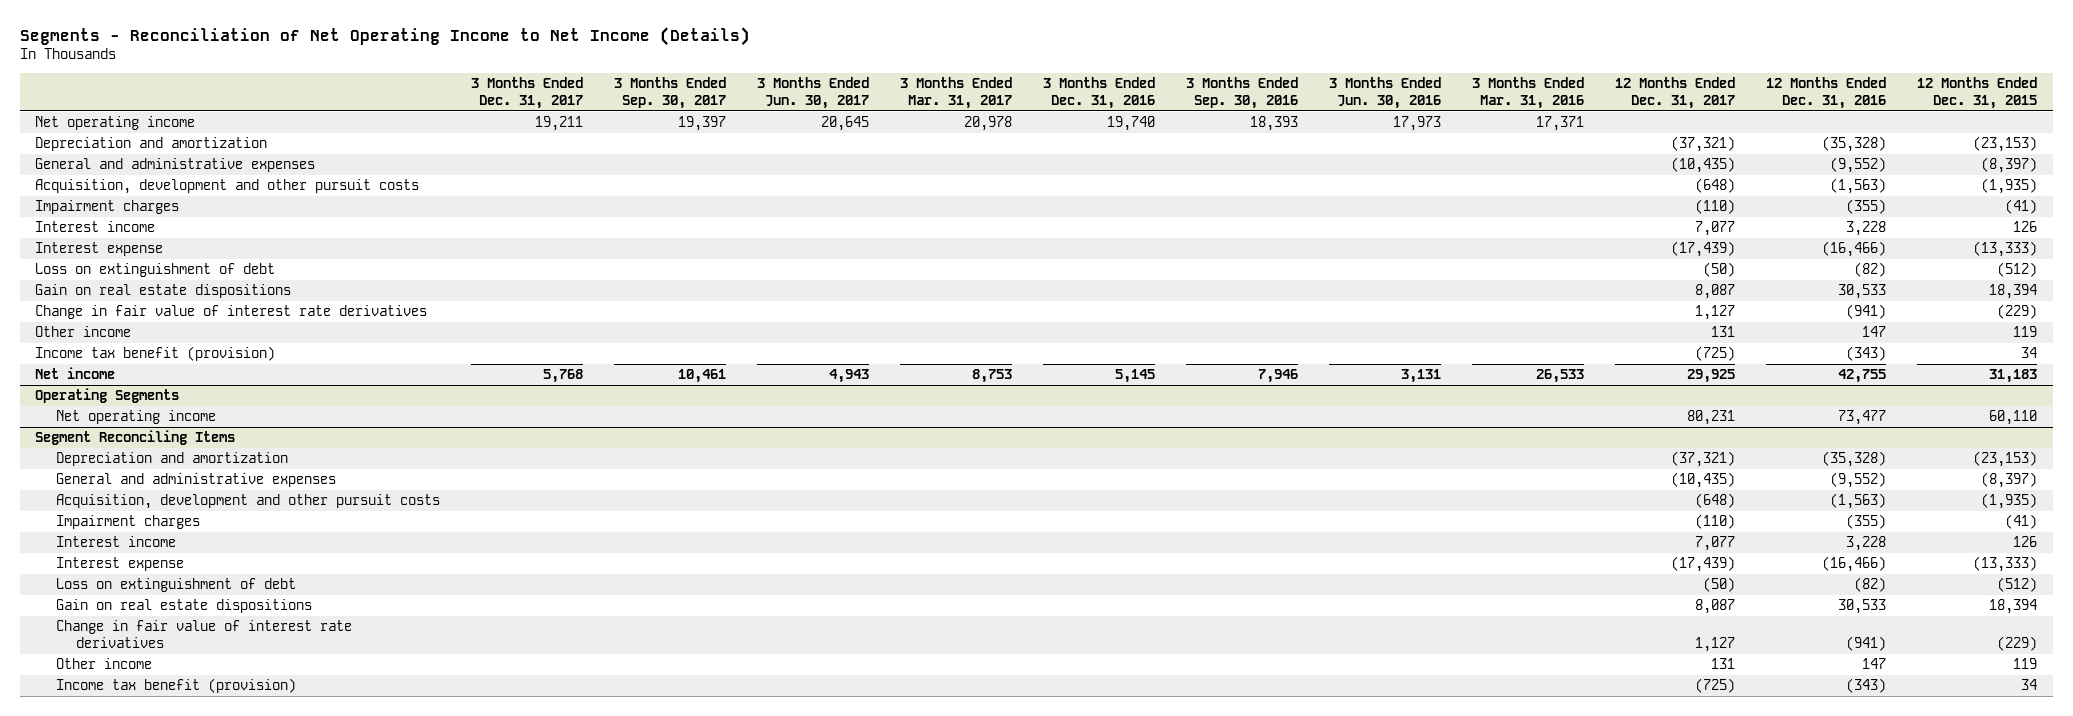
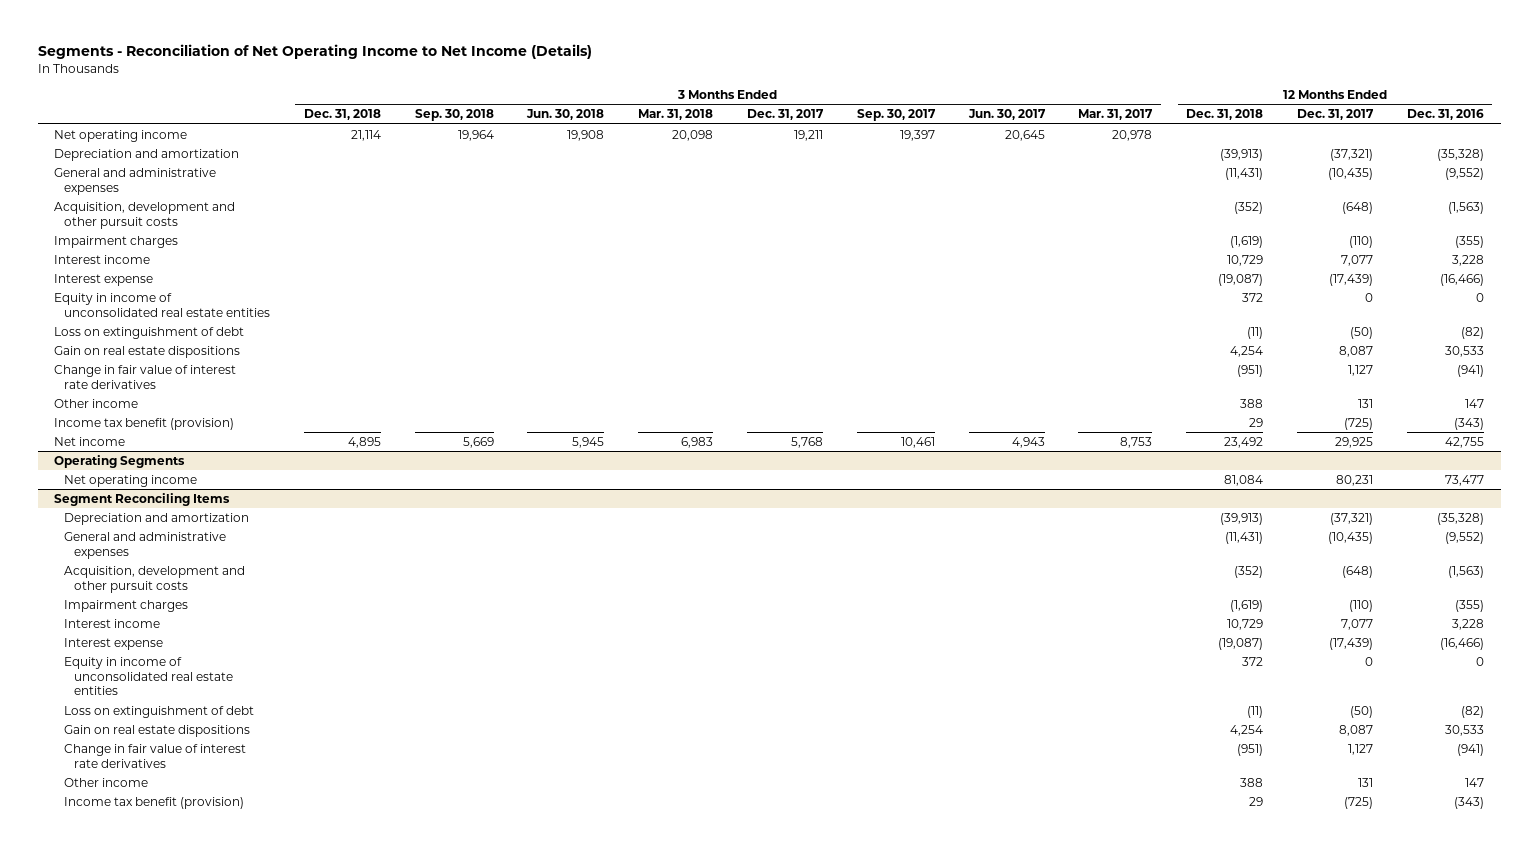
[1043,76,1156,109] 3 Months Ended Dec. 31, 2016 -> none
[1186,76,1299,109] 3 Months Ended Sep. 30, 2016 -> none
[1329,76,1442,109] 3 Months Ended Jun. 30, 2016 -> none
[1472,76,1585,109] 3 Months Ended Mar. 31, 2016 -> none
[1917,76,2038,109] 12 Months Ended Dec. 31, 2015 -> none
none -> [303,109,381,121] Dec. 31, 2018
none -> [414,109,494,122] Sep. 30, 2018
none -> [526,109,605,121] Jun. 30, 2018
none -> [638,109,714,121] Mar. 31, 2018
none -> [1186,109,1264,121] Dec. 31, 2018
none -> [54,292,271,317] Equity in income of unconsolidated real estate entities
none -> [64,656,233,696] Equity in income of unconsolidated real estate entities

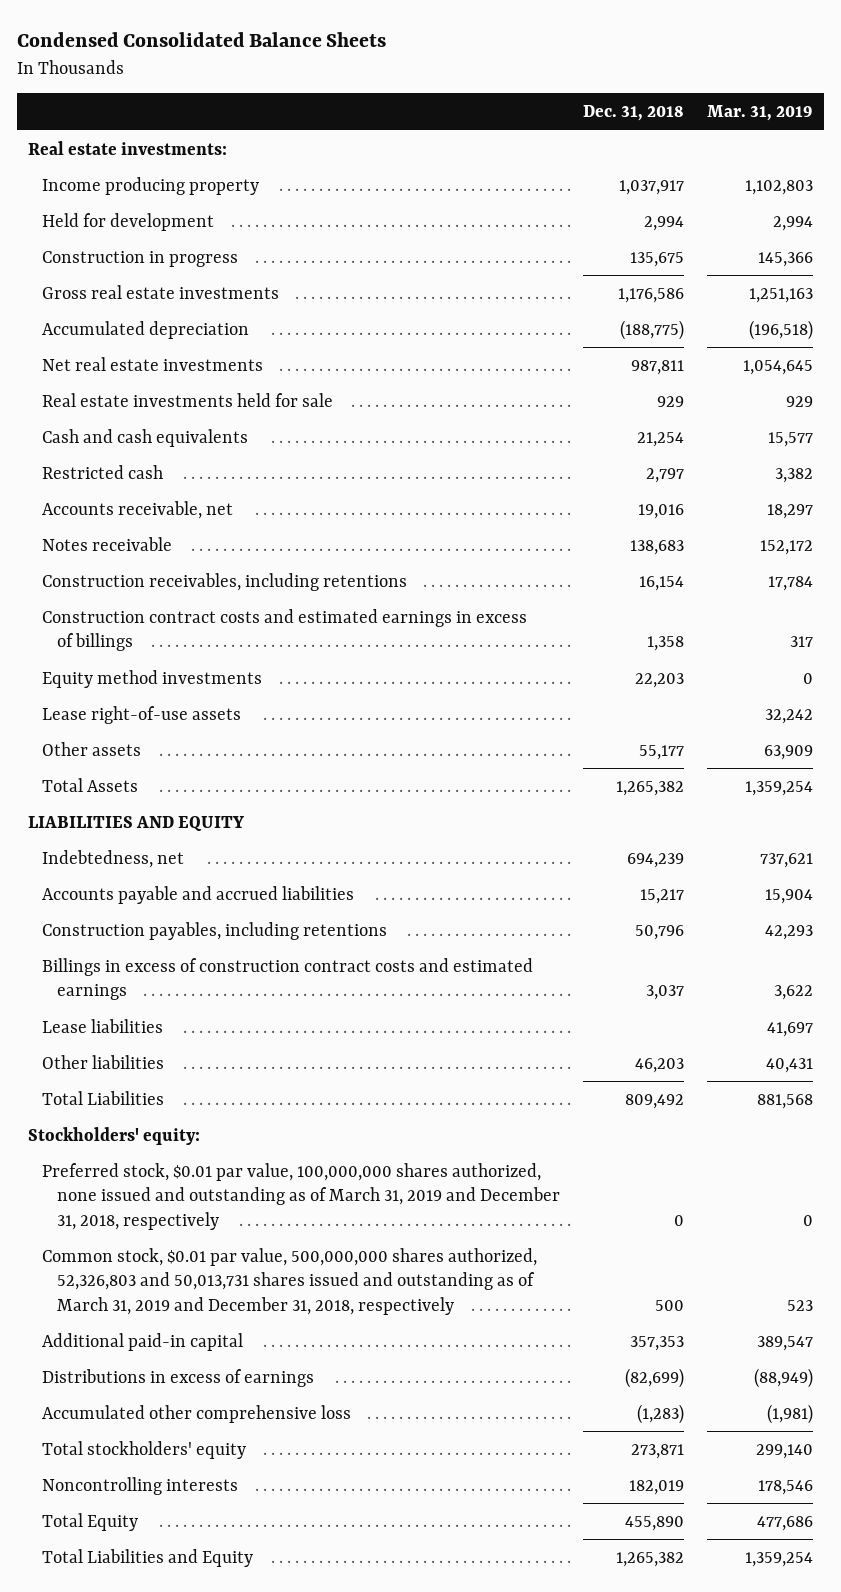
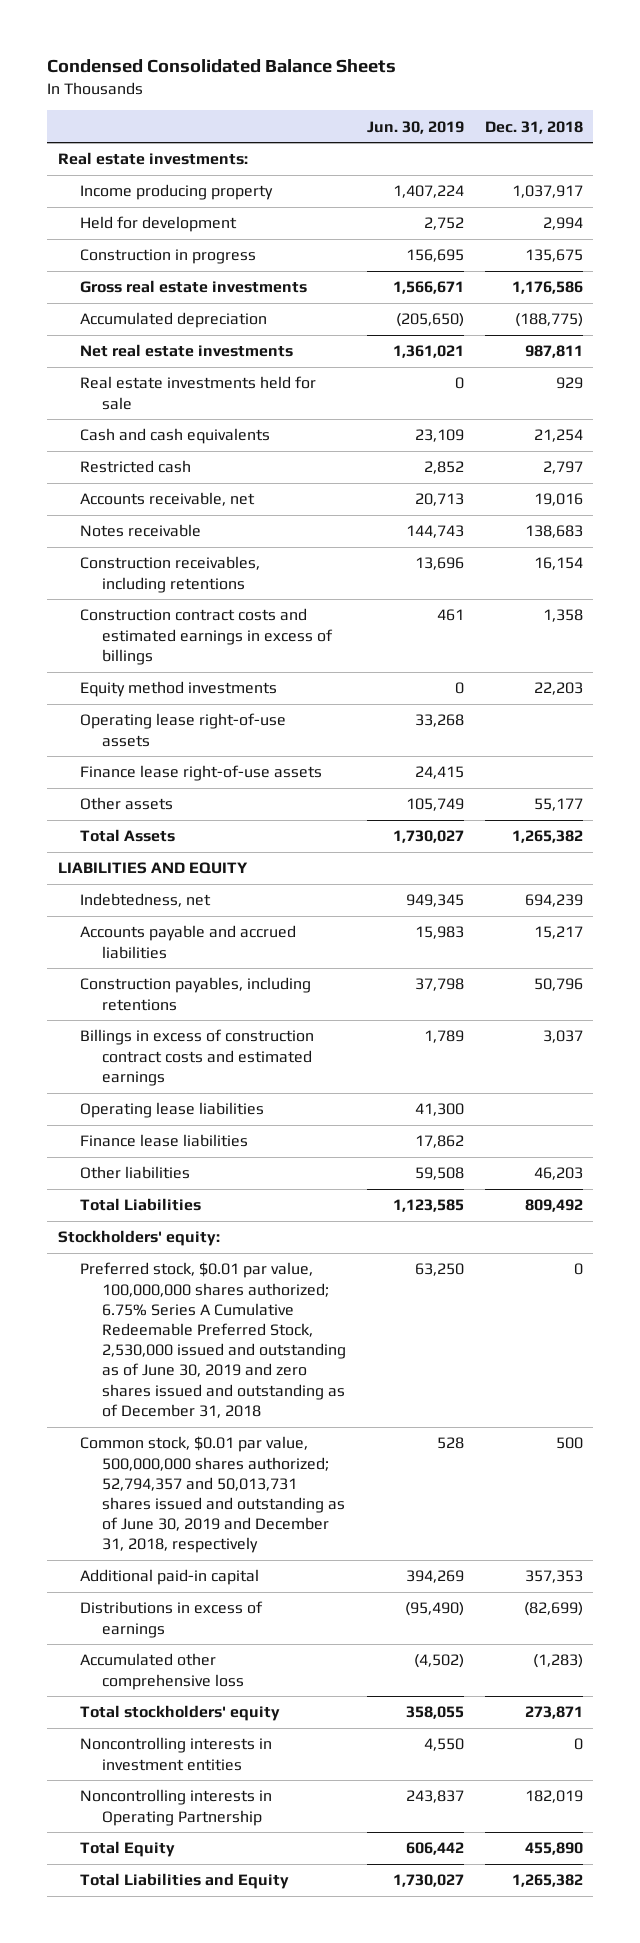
[706,105,813,122] Mar. 31, 2019 -> none
none -> [367,120,465,134] Jun. 30, 2019
[42,705,242,724] Lease right-of-use assets -> [79,713,286,747] Operating lease right-of-use assets
none -> [79,765,322,782] Finance lease right-of-use assets
[42,1018,164,1033] Lease liabilities -> [79,1102,264,1119] Operating lease liabilities
none -> [79,1134,248,1148] Finance lease liabilities
[42,1162,560,1230] Preferred stock, $0.01 par value, 100,000,000 shares authorized, none issued and outstanding as of March 31, 2019 and December 31, 2018, respectively -> [79,1262,347,1418] Preferred stock, $0.01 par value, 100,000,000 shares authorized; 6.75% Series A Cumulative Redeemable Preferred Stock, 2,530,000 issued and outstanding as of June 30, 2019 and zero shares issued and outstanding as of December 31, 2018
[42,1247,538,1315] Common stock, $0.01 par value, 500,000,000 shares authorized, 52,326,803 and 50,013,731 shares issued and outstanding as of March 31, 2019 and December 31, 2018, respectively -> [79,1436,346,1554] Common stock, $0.01 par value, 500,000,000 shares authorized; 52,794,357 and 50,013,731 shares issued and outstanding as of June 30, 2019 and December 31, 2018, respectively
none -> [79,1737,272,1771] Noncontrolling interests in investment entities
[42,1476,239,1495] Noncontrolling interests -> [79,1789,272,1826] Noncontrolling interests in Operating Partnership

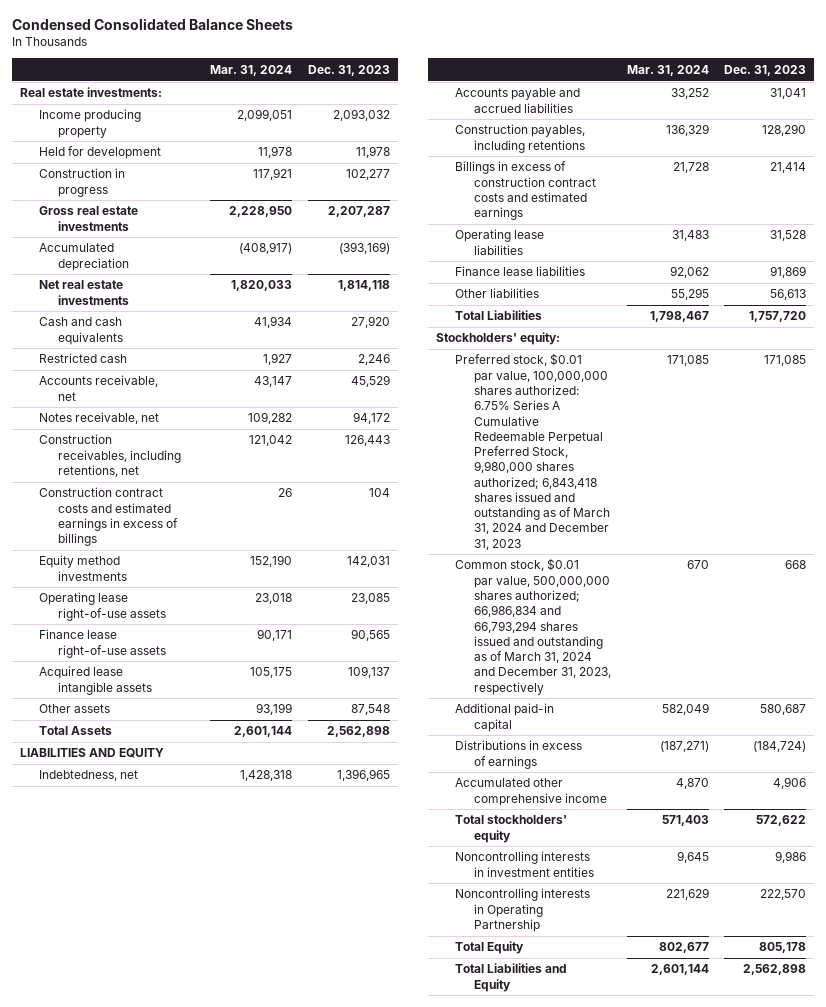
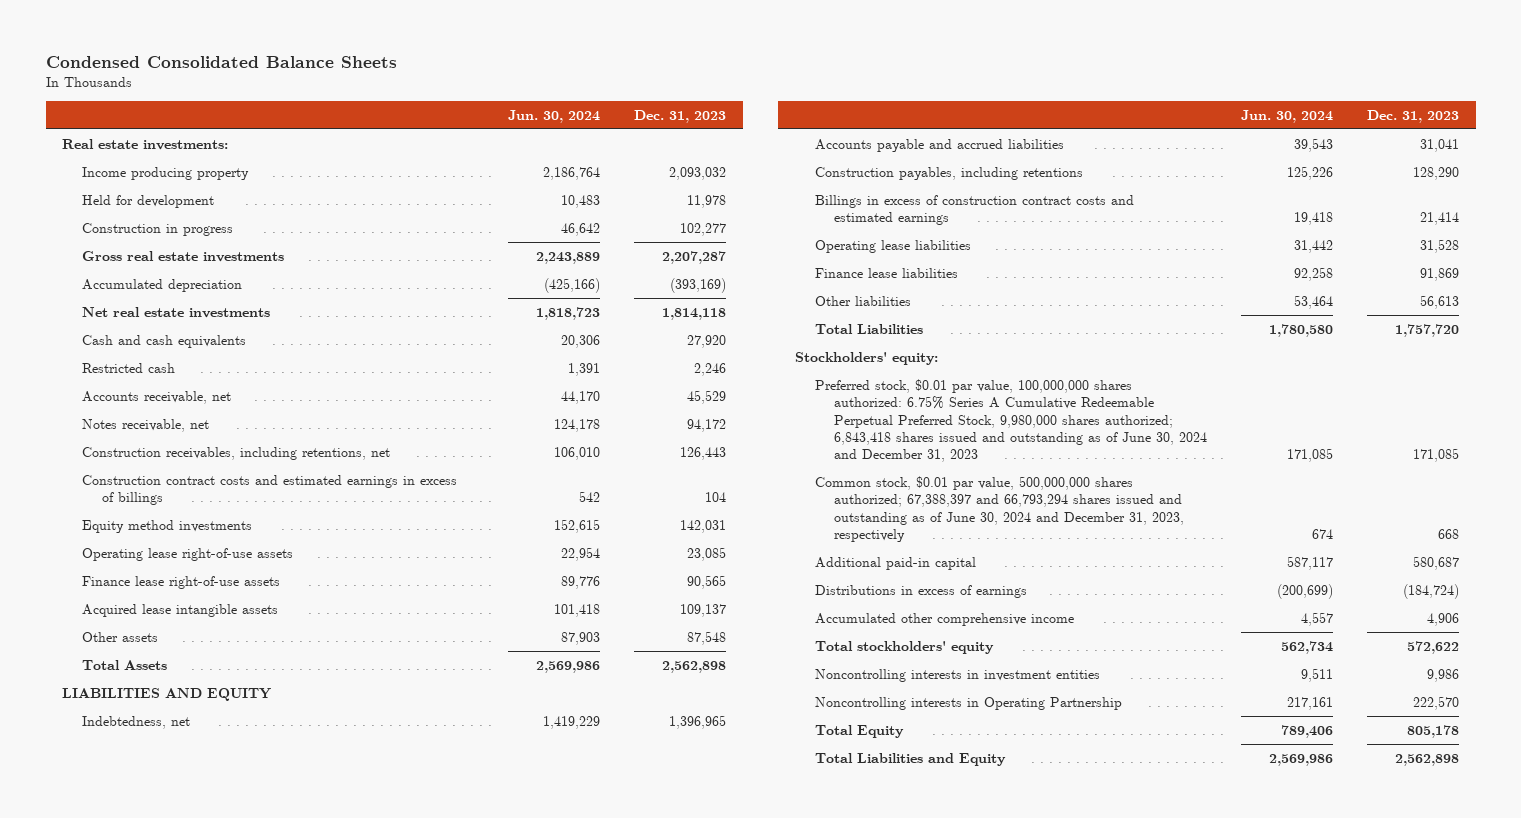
[210,64,293,76] Mar. 31, 2024 -> none
none -> [508,109,601,123] Jun. 30, 2024
[454,353,610,550] Preferred stock, $0.01 par value, 100,000,000 shares authorized: 6.75% Series A Cumulative Redeemable Perpetual Preferred Stock, 9,980,000 shares authorized; 6,843,418 shares issued and outstanding as of March 31, 2024 and December 31, 2023 -> [814,378,1208,463] Preferred stock, $0.01 par value, 100,000,000 shares authorized: 6.75% Series A Cumulative Redeemable Perpetual Preferred Stock, 9,980,000 shares authorized; 6,843,418 shares issued and outstanding as of June 30, 2024 and December 31, 2023
[454,558,611,695] Common stock, $0.01 par value, 500,000,000 shares authorized; 66,986,834 and 66,793,294 shares issued and outstanding as of March 31, 2024 and December 31, 2023, respectively -> [814,475,1185,542] Common stock, $0.01 par value, 500,000,000 shares authorized; 67,388,397 and 66,793,294 shares issued and outstanding as of June 30, 2024 and December 31, 2023, respectively

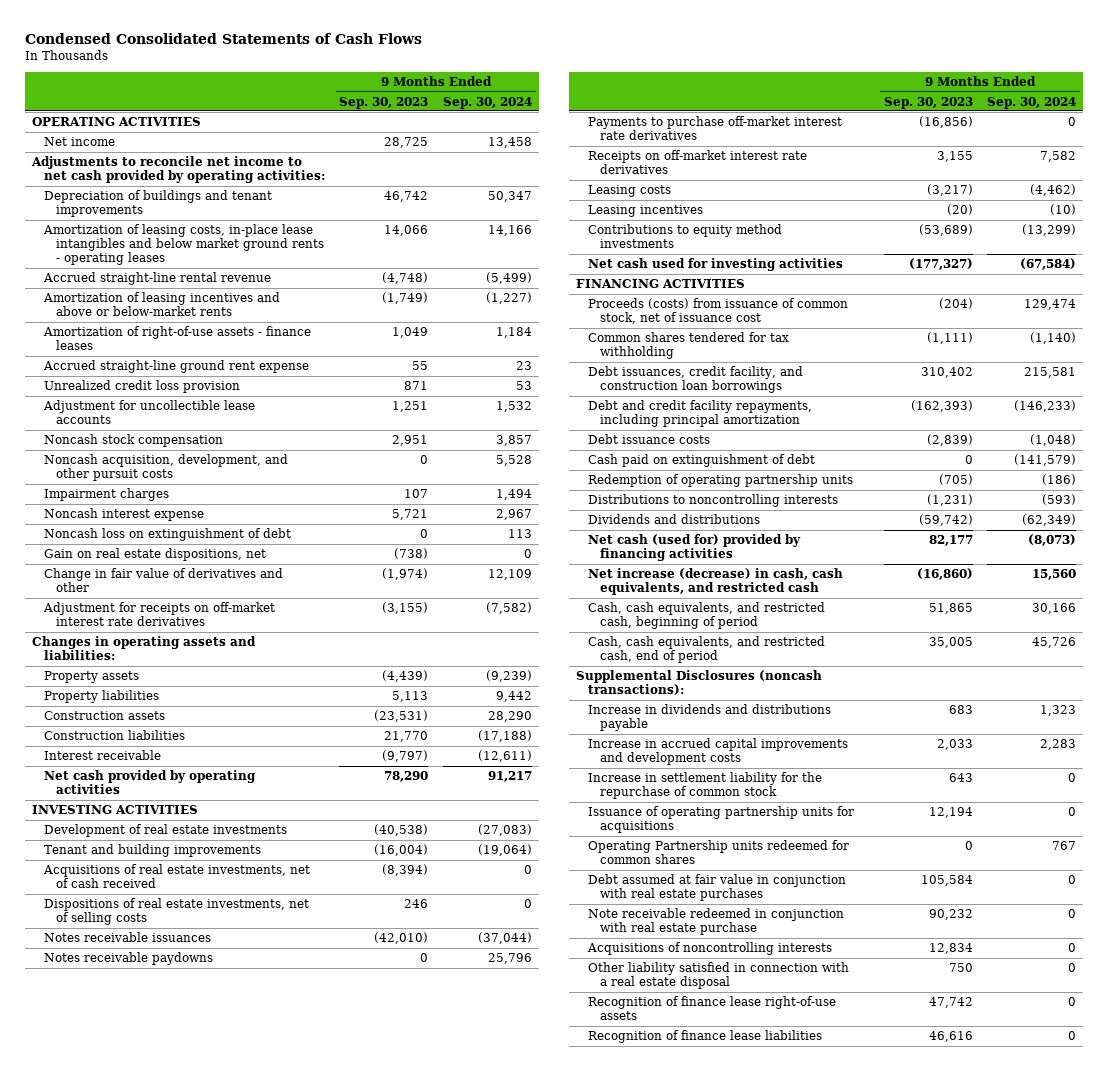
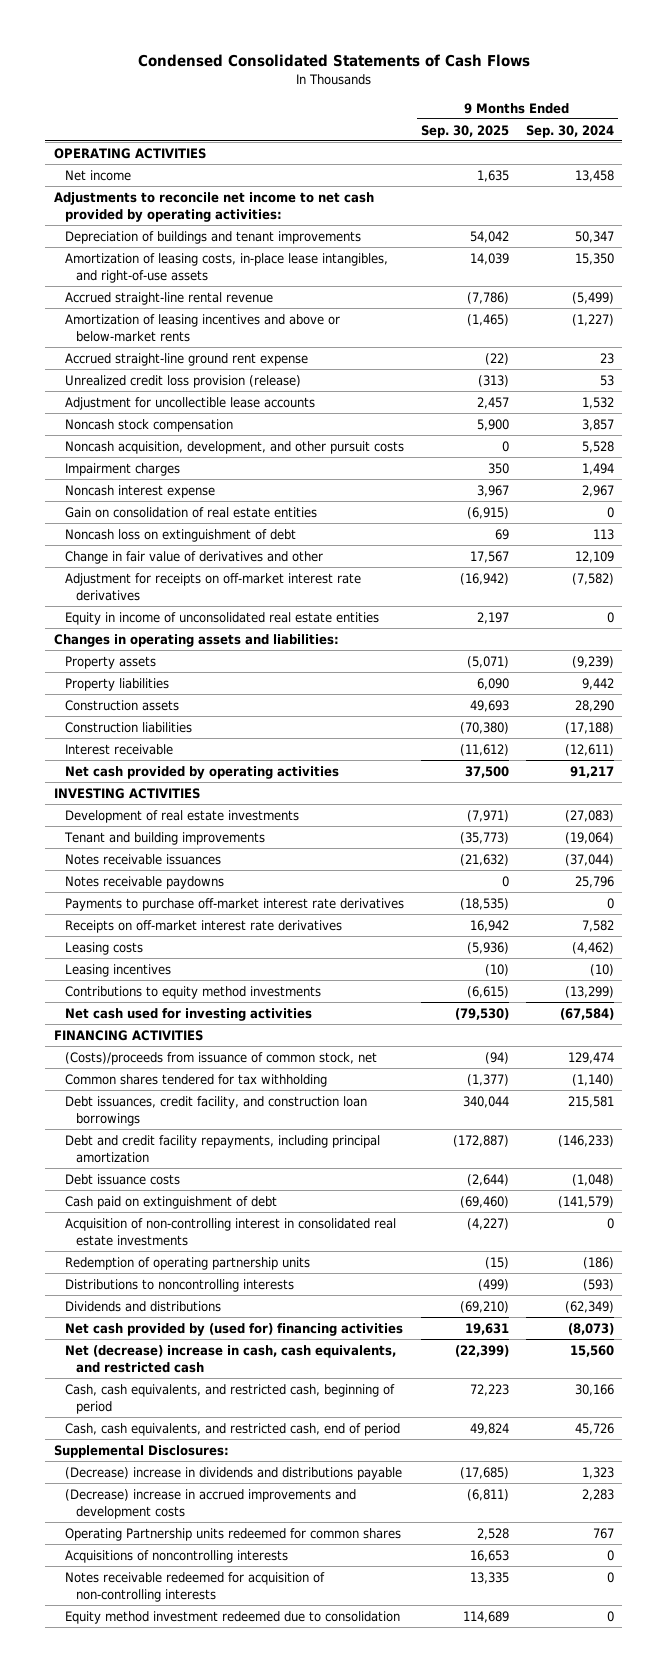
[339,96,429,109] Sep. 30, 2023 -> none
none -> [420,124,509,138] Sep. 30, 2025
[42,224,324,266] Amortization of leasing costs, in-place lease intangibles and below market ground rents - operating leases -> [64,252,388,283] Amortization of leasing costs, in-place lease intangibles, and right-of-use assets
[487,225,532,237] 14,166 -> [574,252,614,265] 15,350
[42,326,311,351] Amortization of right-of-use assets - finance leases -> none
[43,380,240,394] Unrealized credit loss provision -> [64,374,301,388] Unrealized credit loss provision (release)
none -> [64,506,317,518] Gain on consolidation of real estate entities
[43,548,266,562] Gain on real estate dispositions, net -> none
none -> [64,611,379,625] Equity in income of unconsolidated real estate entities
[42,864,310,889] Acquisitions of real estate investments, net of cash received -> none
[43,898,309,926] Dispositions of real estate investments, net of selling costs -> none
[588,298,849,325] Proceeds (costs) from issuance of common stock, net of issuance cost -> [64,1051,377,1065] (Costs)/proceeds from issuance of common stock, net
none -> [64,1217,396,1246] Acquisition of non-controlling interest in consolidated real estate investments
[588,534,802,562] Net cash (used for) provided by financing activities -> [64,1322,403,1336] Net cash provided by (used for) financing activities
[588,568,844,596] Net increase (decrease) in cash, cash equivalents, and restricted cash -> [64,1344,396,1373] Net (decrease) increase in cash, cash equivalents, and restricted cash
[588,772,823,800] Increase in settlement liability for the repurchase of common stock -> none
[588,806,855,834] Issuance of operating partnership units for acquisitions -> none
[576,670,823,696] Supplemental Disclosures (noncash transactions): -> [53,1444,229,1458] Supplemental Disclosures:
[588,704,832,732] Increase in dividends and distributions payable -> [64,1466,402,1480] (Decrease) increase in dividends and distributions payable
[588,738,849,766] Increase in accrued capital improvements and development costs -> [64,1488,356,1519] (Decrease) increase in accrued improvements and development costs
[588,874,847,902] Debt assumed at fair value in conjunction with real estate purchases -> none
[588,908,845,936] Note receivable redeemed in conjunction with real estate purchase -> none
[588,962,850,990] Other liability satisfied in connection with a real estate disposal -> none
[588,996,837,1021] Recognition of finance lease right-of-use assets -> none
[588,1030,823,1044] Recognition of finance lease liabilities -> none
none -> [64,1571,325,1602] Notes receivable redeemed for acquisition of non-controlling interests
none -> [64,1610,400,1624] Equity method investment redeemed due to consolidation

